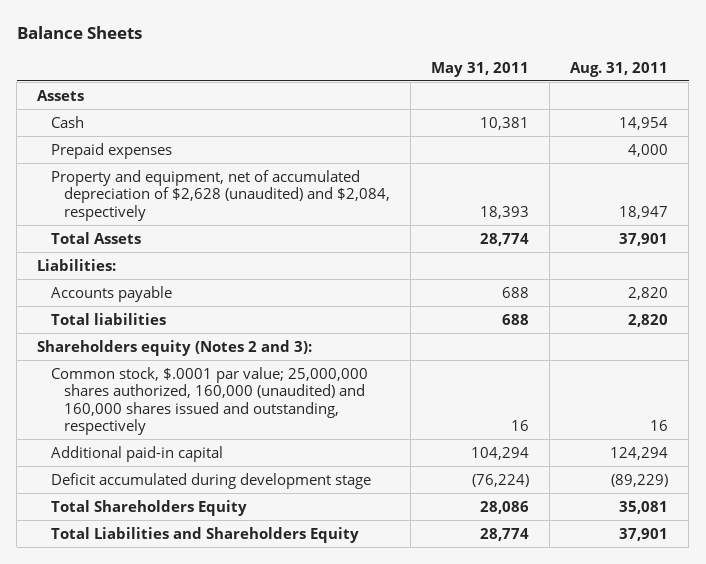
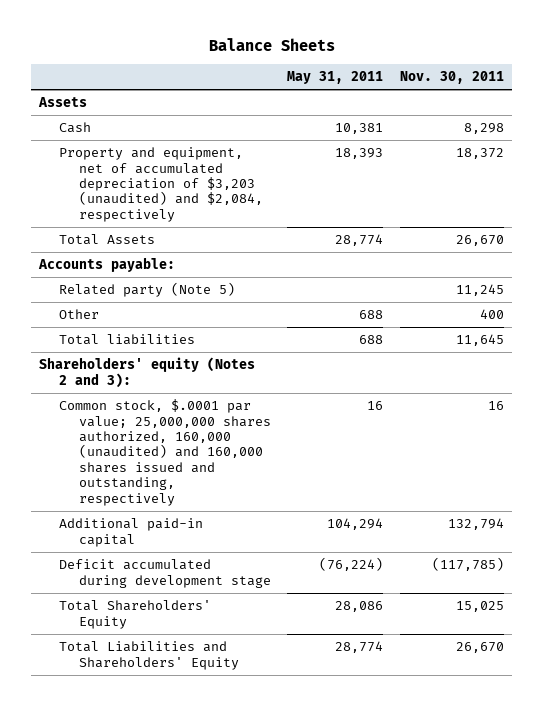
[570,61,669,77] Aug. 31, 2011 -> none
none -> [399,71,504,85] Nov. 30, 2011
[50,142,172,159] Prepaid expenses -> none
[50,169,391,221] Property and equipment, net of accumulated depreciation of $2,628 (unaudited) and $2,084, respectively -> [59,147,263,222] Property and equipment, net of accumulated depreciation of $3,203 (unaudited) and $2,084, respectively
[37,258,117,271] Liabilities: -> none
none -> [38,257,176,273] Accounts payable:
none -> [59,282,236,298] Related party (Note 5)
[50,285,172,302] Accounts payable -> [59,309,100,320] Other
[37,339,313,356] Shareholders equity (Notes 2 and 3): -> [39,357,256,388] Shareholders' equity (Notes 2 and 3):
[50,499,247,516] Total Shareholders Equity -> [59,600,212,629] Total Shareholders' Equity
[50,526,359,543] Total Liabilities and Shareholders Equity -> [59,641,239,670] Total Liabilities and Shareholders' Equity

